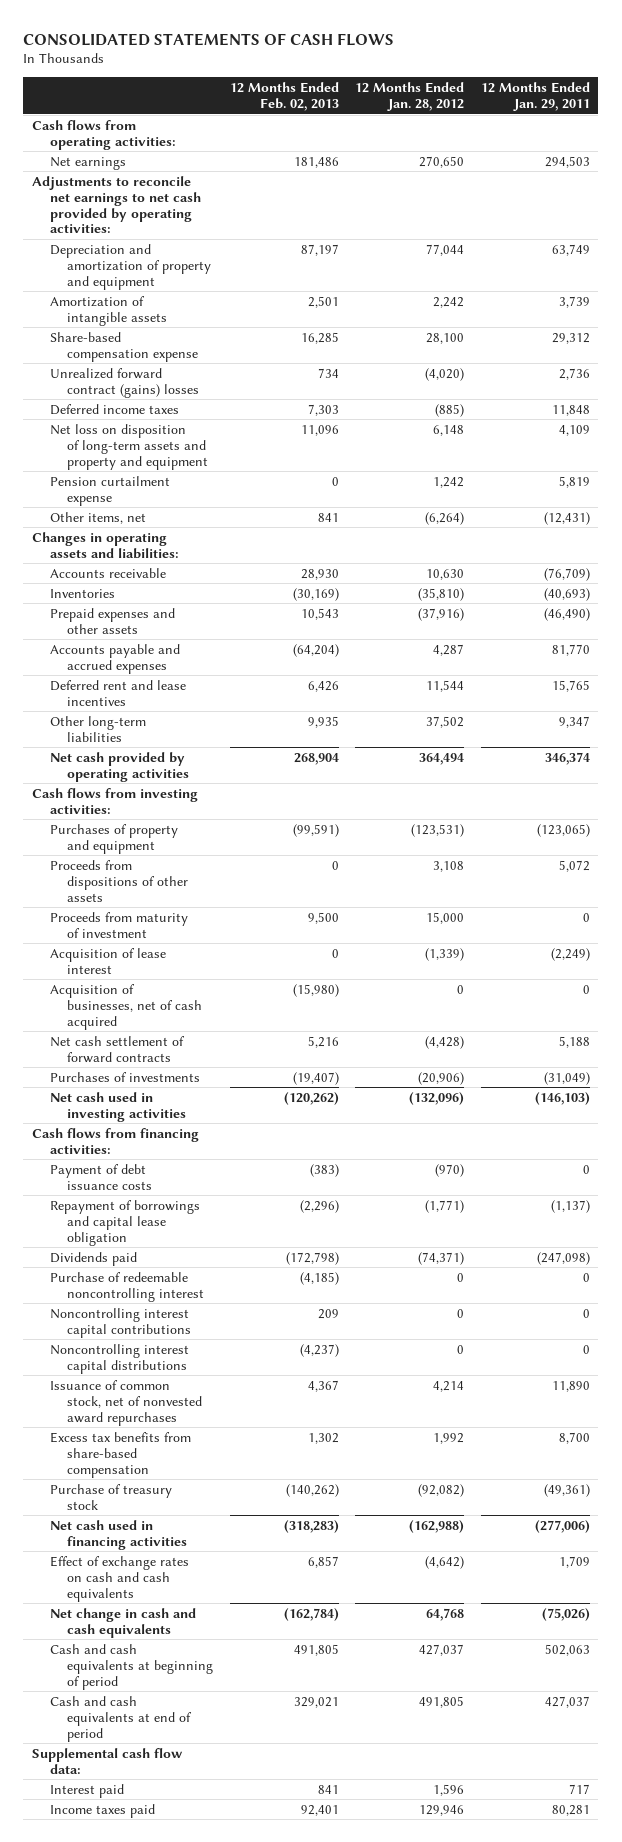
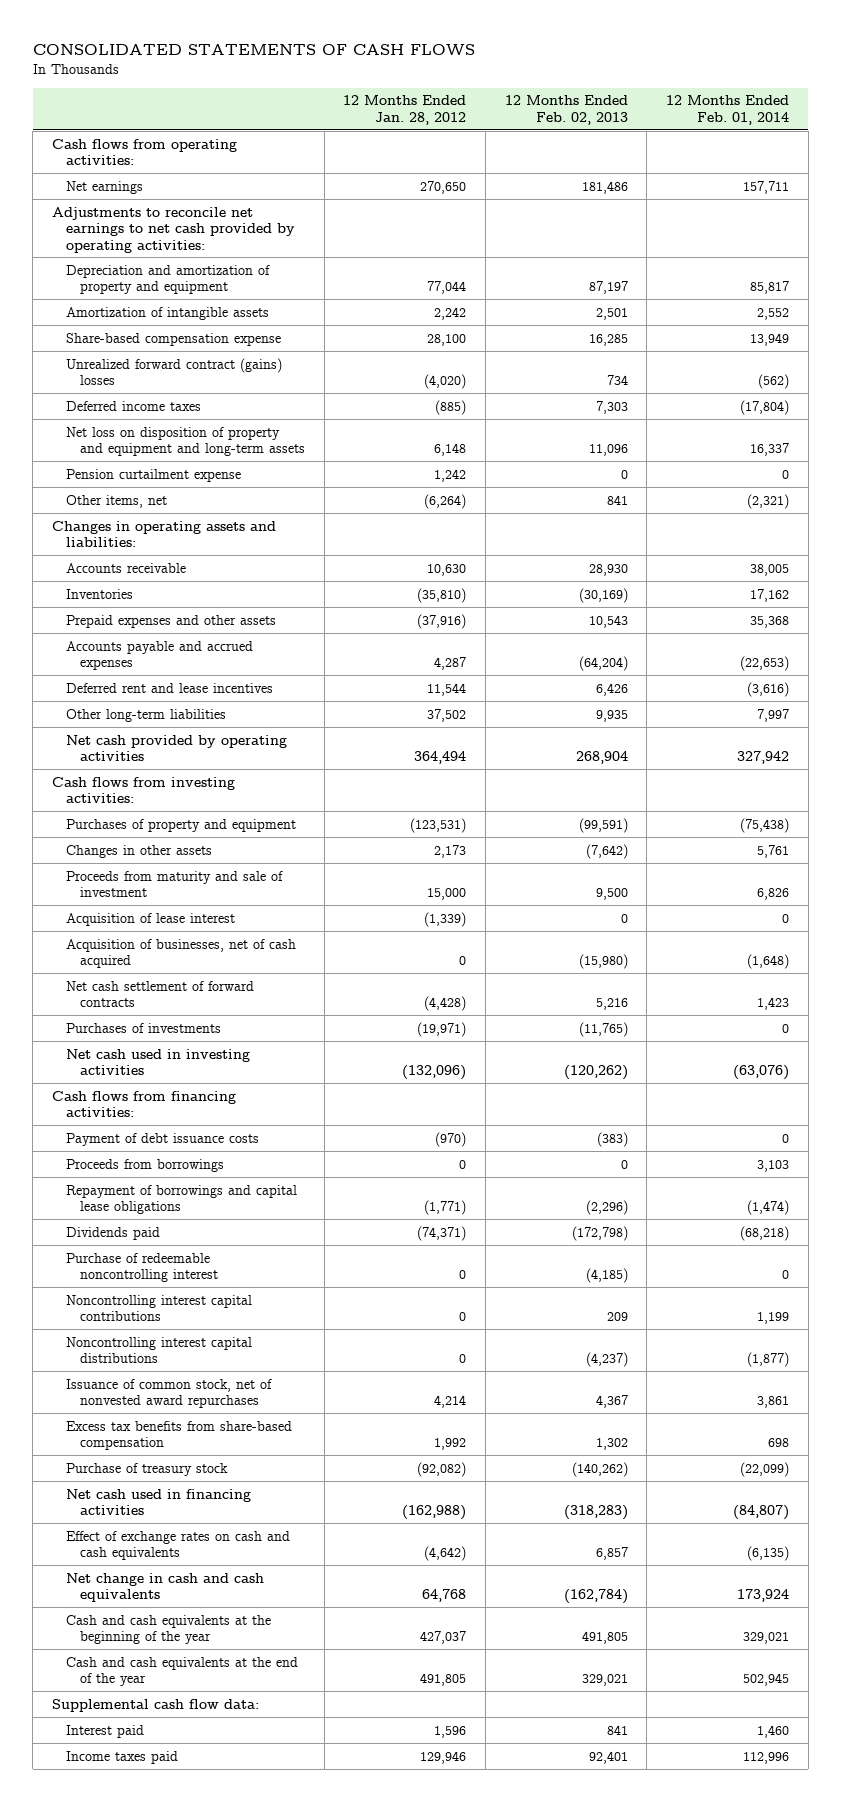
[481,81,591,111] 12 Months Ended Jan. 29, 2011 -> none
none -> [665,95,789,125] 12 Months Ended Feb. 01, 2014
[49,423,209,470] Net loss on disposition of long-term assets and property and equipment -> [65,426,306,457] Net loss on disposition of property and equipment and long-term assets
[49,859,189,902] Proceeds from dispositions of other assets -> none
none -> [65,844,212,858] Changes in other assets
[49,911,188,938] Proceeds from maturity of investment -> [65,870,283,898] Proceeds from maturity and sale of investment
[292,1071,339,1085] (19,407) -> [578,1021,628,1037] (11,765)
[418,1071,465,1085] (20,906) -> [417,1021,467,1037] (19,971)
none -> [65,1158,224,1172] Proceeds from borrowings
[49,1199,200,1246] Repayment of borrowings and capital lease obligation -> [65,1184,297,1215] Repayment of borrowings and capital lease obligations
[49,1643,214,1690] Cash and cash equivalents at beginning of period -> [65,1614,271,1645] Cash and cash equivalents at the beginning of the year
[49,1695,193,1742] Cash and cash equivalents at end of period -> [65,1656,298,1687] Cash and cash equivalents at the end of the year

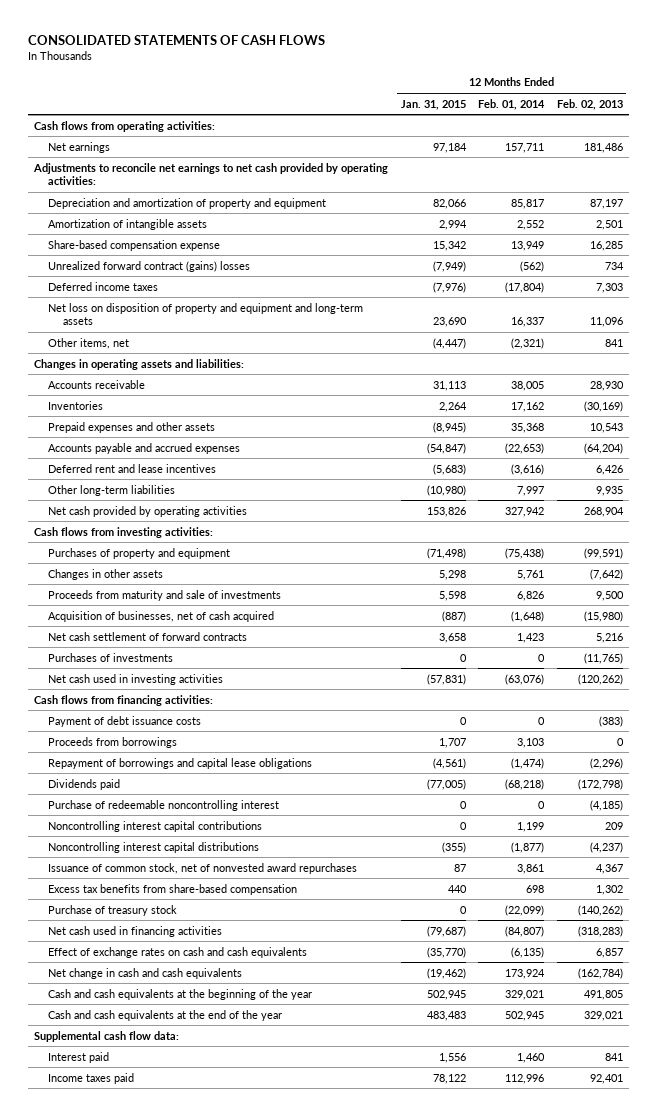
[343,95,467,125] 12 Months Ended Jan. 28, 2012 -> none
none -> [400,99,466,110] Jan. 31, 2015
[65,468,241,482] Pension curtailment expense -> none
[65,912,235,926] Acquisition of lease interest -> none
[65,870,283,898] Proceeds from maturity and sale of investment -> [48,589,282,601] Proceeds from maturity and sale of investments

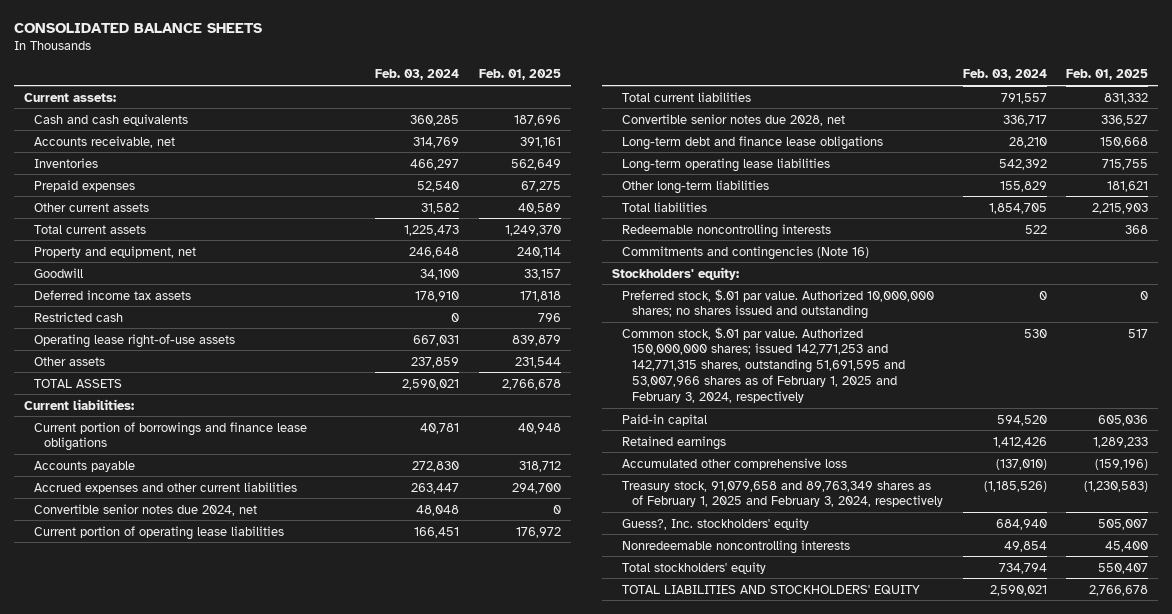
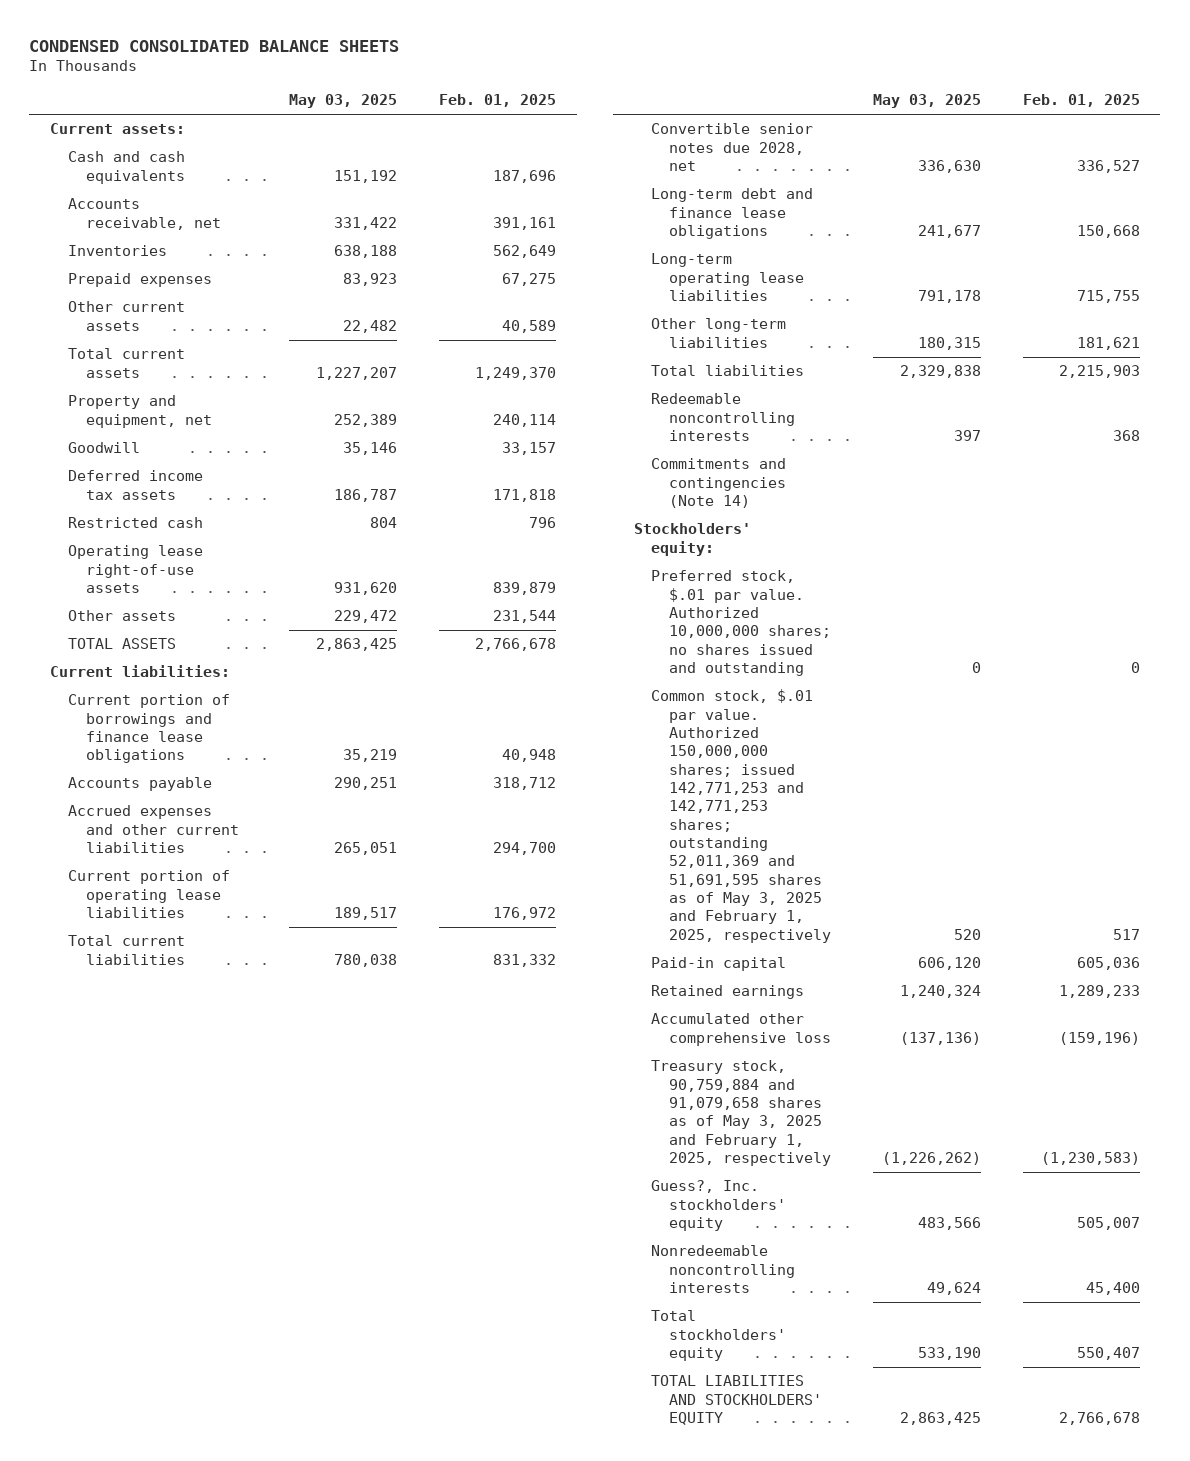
[14,23,263,34] CONSOLIDATED BALANCE SHEETS -> [29,39,400,52] CONDENSED CONSOLIDATED BALANCE SHEETS
[374,69,459,81] Feb. 03, 2024 -> none
none -> [289,94,398,109] May 03, 2025
[34,503,258,516] Convertible senior notes due 2024, net -> none
[621,245,869,260] Commitments and contingencies (Note 16) -> [651,458,787,509] Commitments and contingencies (Note 14)
[621,326,905,404] Common stock, $.01 par value. Authorized 150,000,000 shares; issued 142,771,253 and 142,771,315 shares, outstanding 51,691,595 and 53,007,966 shares as of February 1, 2025 and February 3, 2024, respectively -> [651,689,832,943] Common stock, $.01 par value. Authorized 150,000,000 shares; issued 142,771,253 and 142,771,253 shares; outstanding 52,011,369 and 51,691,595 shares as of May 3, 2025 and February 1, 2025, respectively
[621,480,943,508] Treasury stock, 91,079,658 and 89,763,349 shares as of February 1, 2025 and February 3, 2024, respectively -> [651,1060,832,1167] Treasury stock, 90,759,884 and 91,079,658 shares as of May 3, 2025 and February 1, 2025, respectively

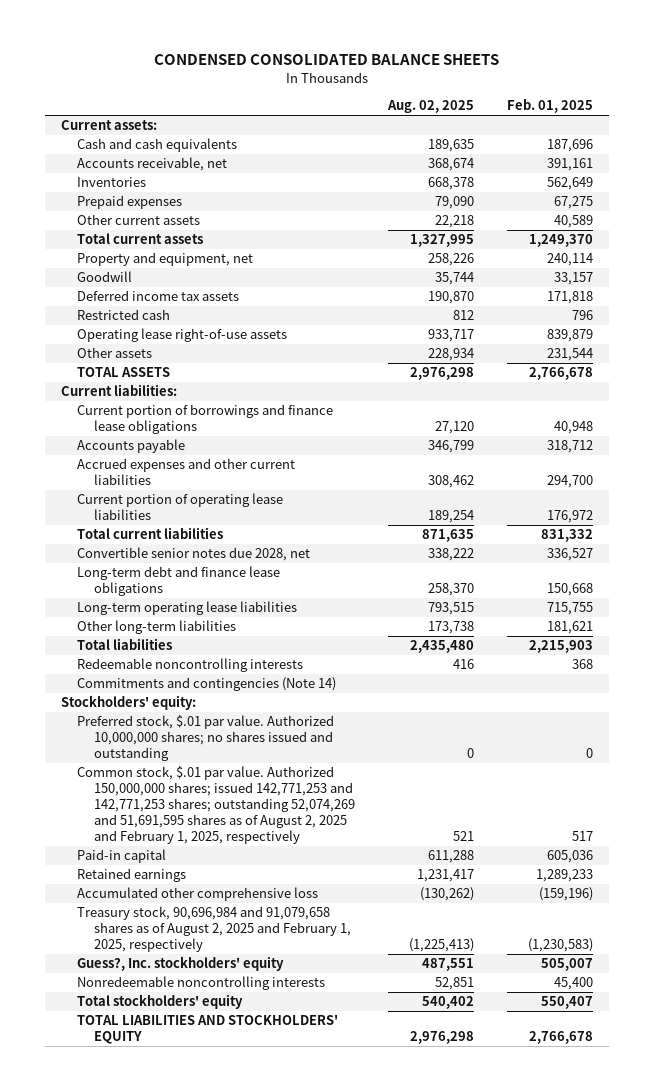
[289,94,398,109] May 03, 2025 -> none
none -> [386,100,474,114] Aug. 02, 2025
[651,689,832,943] Common stock, $.01 par value. Authorized 150,000,000 shares; issued 142,771,253 and 142,771,253 shares; outstanding 52,011,369 and 51,691,595 shares as of May 3, 2025 and February 1, 2025, respectively -> [77,766,355,845] Common stock, $.01 par value. Authorized 150,000,000 shares; issued 142,771,253 and 142,771,253 shares; outstanding 52,074,269 and 51,691,595 shares as of August 2, 2025 and February 1, 2025, respectively
[651,1060,832,1167] Treasury stock, 90,759,884 and 91,079,658 shares as of May 3, 2025 and February 1, 2025, respectively -> [77,906,351,953] Treasury stock, 90,696,984 and 91,079,658 shares as of August 2, 2025 and February 1, 2025, respectively

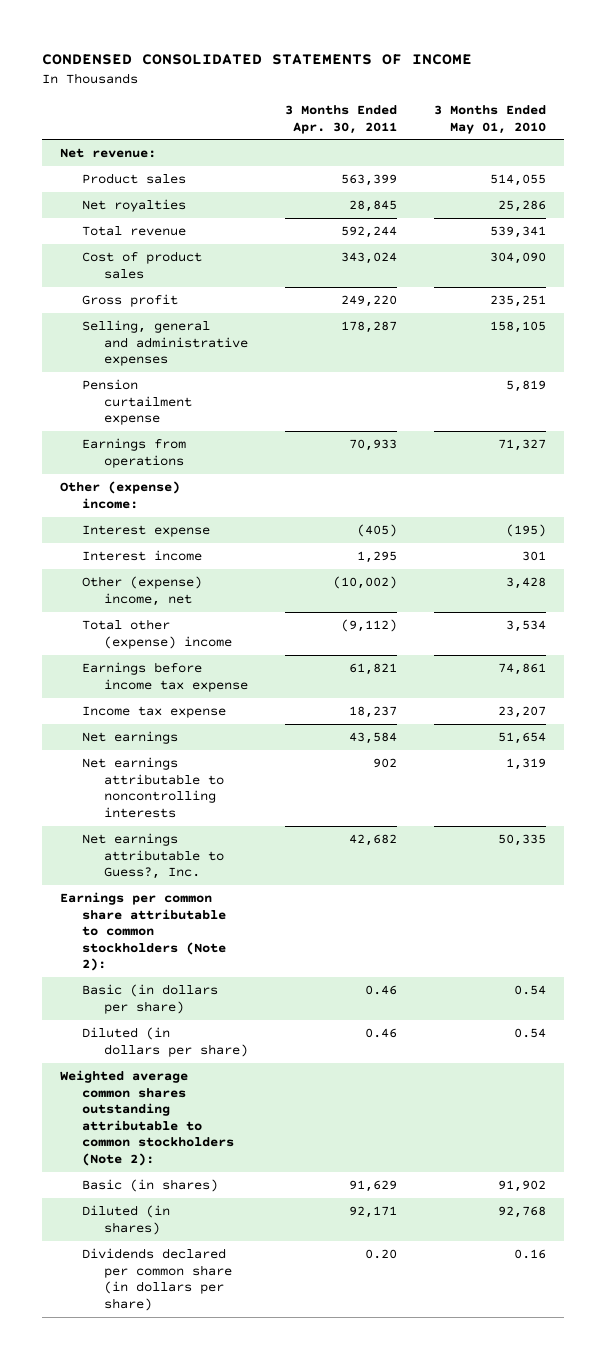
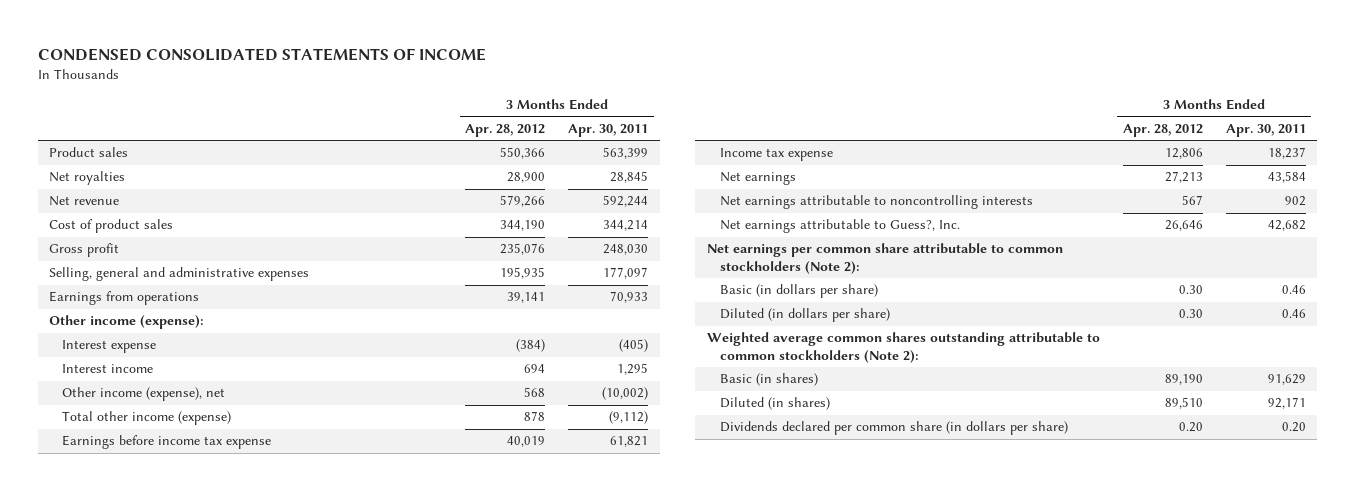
[433,105,546,134] 3 Months Ended May 01, 2010 -> none
none -> [465,124,546,138] Apr. 28, 2012
[59,148,156,159] Net revenue: -> none
[82,379,193,426] Pension curtailment expense -> none
[82,226,187,237] Total revenue -> [49,196,120,207] Net revenue
[341,252,398,265] 343,024 -> [603,220,649,232] 344,214
[341,295,398,308] 249,220 -> [603,244,649,256] 248,030
[341,321,398,334] 178,287 -> [603,267,649,280] 177,097
[59,481,180,509] Other (expense) income: -> [49,315,205,330] Other income (expense):
[82,576,203,606] Other (expense) income, net -> [62,387,226,402] Other income (expense), net
[82,619,233,649] Total other (expense) income -> [62,411,232,426] Total other income (expense)
[59,892,227,972] Earnings per common share attributable to common stockholders (Note 2): -> [706,243,1063,274] Net earnings per common share attributable to common stockholders (Note 2):

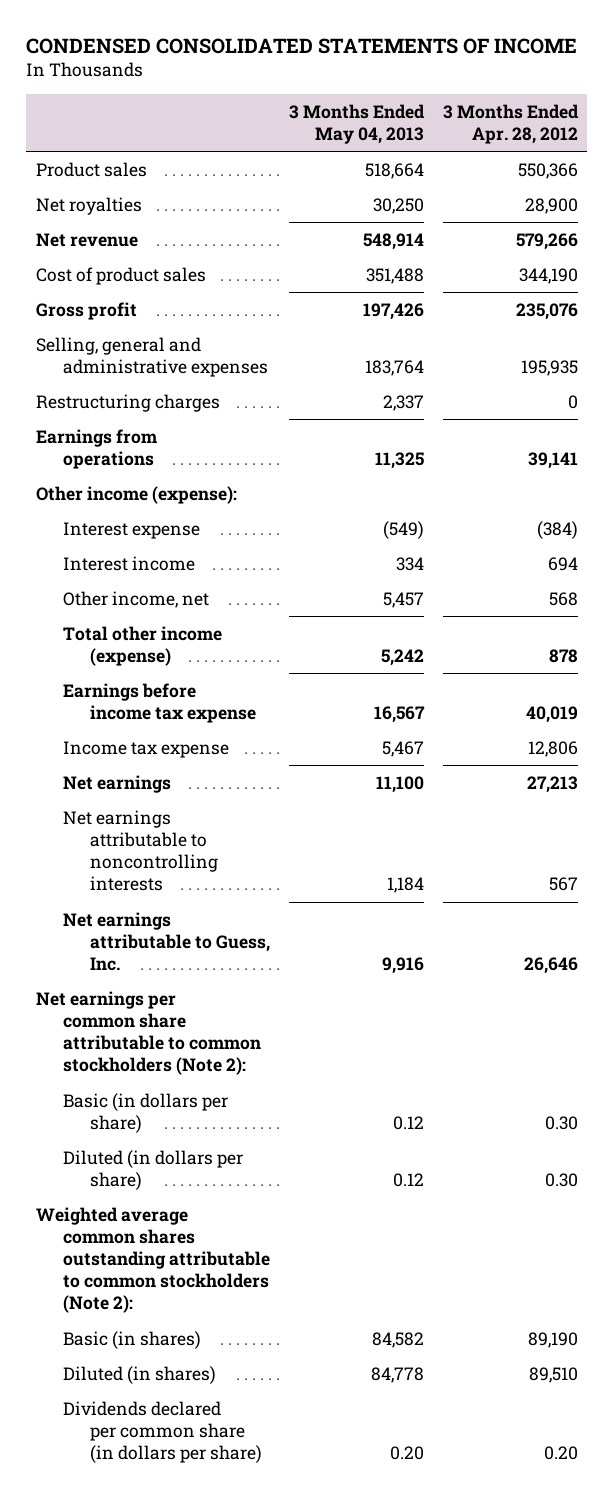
[568,124,649,138] Apr. 30, 2011 -> none
none -> [289,103,426,144] 3 Months Ended May 04, 2013
none -> [35,393,220,412] Restructuring charges
[62,387,226,402] Other income (expense), net -> [62,590,209,608] Other income, net
[719,219,960,234] Net earnings attributable to Guess?, Inc. -> [62,911,271,972] Net earnings attributable to Guess, Inc.

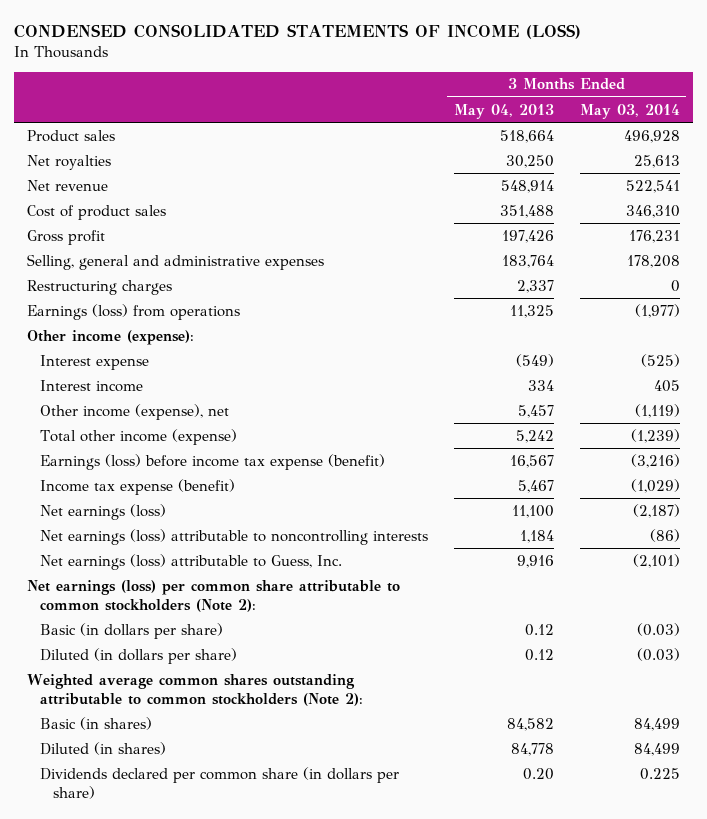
[26,38,578,55] CONDENSED CONSOLIDATED STATEMENTS OF INCOME -> [14,24,582,40] CONDENSED CONSOLIDATED STATEMENTS OF INCOME (LOSS)
[442,103,579,144] 3 Months Ended Apr. 28, 2012 -> none
none -> [579,103,680,119] May 03, 2014
[35,428,157,469] Earnings from operations -> [27,303,241,320] Earnings (loss) from operations
[62,590,209,608] Other income, net -> [39,403,229,420] Other income (expense), net
[62,682,257,723] Earnings before income tax expense -> [39,453,385,470] Earnings (loss) before income tax expense (benefit)
[62,740,229,758] Income tax expense -> [39,478,235,495] Income tax expense (benefit)
[62,774,171,793] Net earnings -> [39,503,166,520] Net earnings (loss)
[62,809,219,892] Net earnings attributable to noncontrolling interests -> [39,528,428,545] Net earnings (loss) attributable to noncontrolling interests
[62,911,271,972] Net earnings attributable to Guess, Inc. -> [39,553,342,570] Net earnings (loss) attributable to Guess, Inc.
[35,990,261,1076] Net earnings per common share attributable to common stockholders (Note 2): -> [27,579,401,612] Net earnings (loss) per common share attributable to common stockholders (Note 2):

